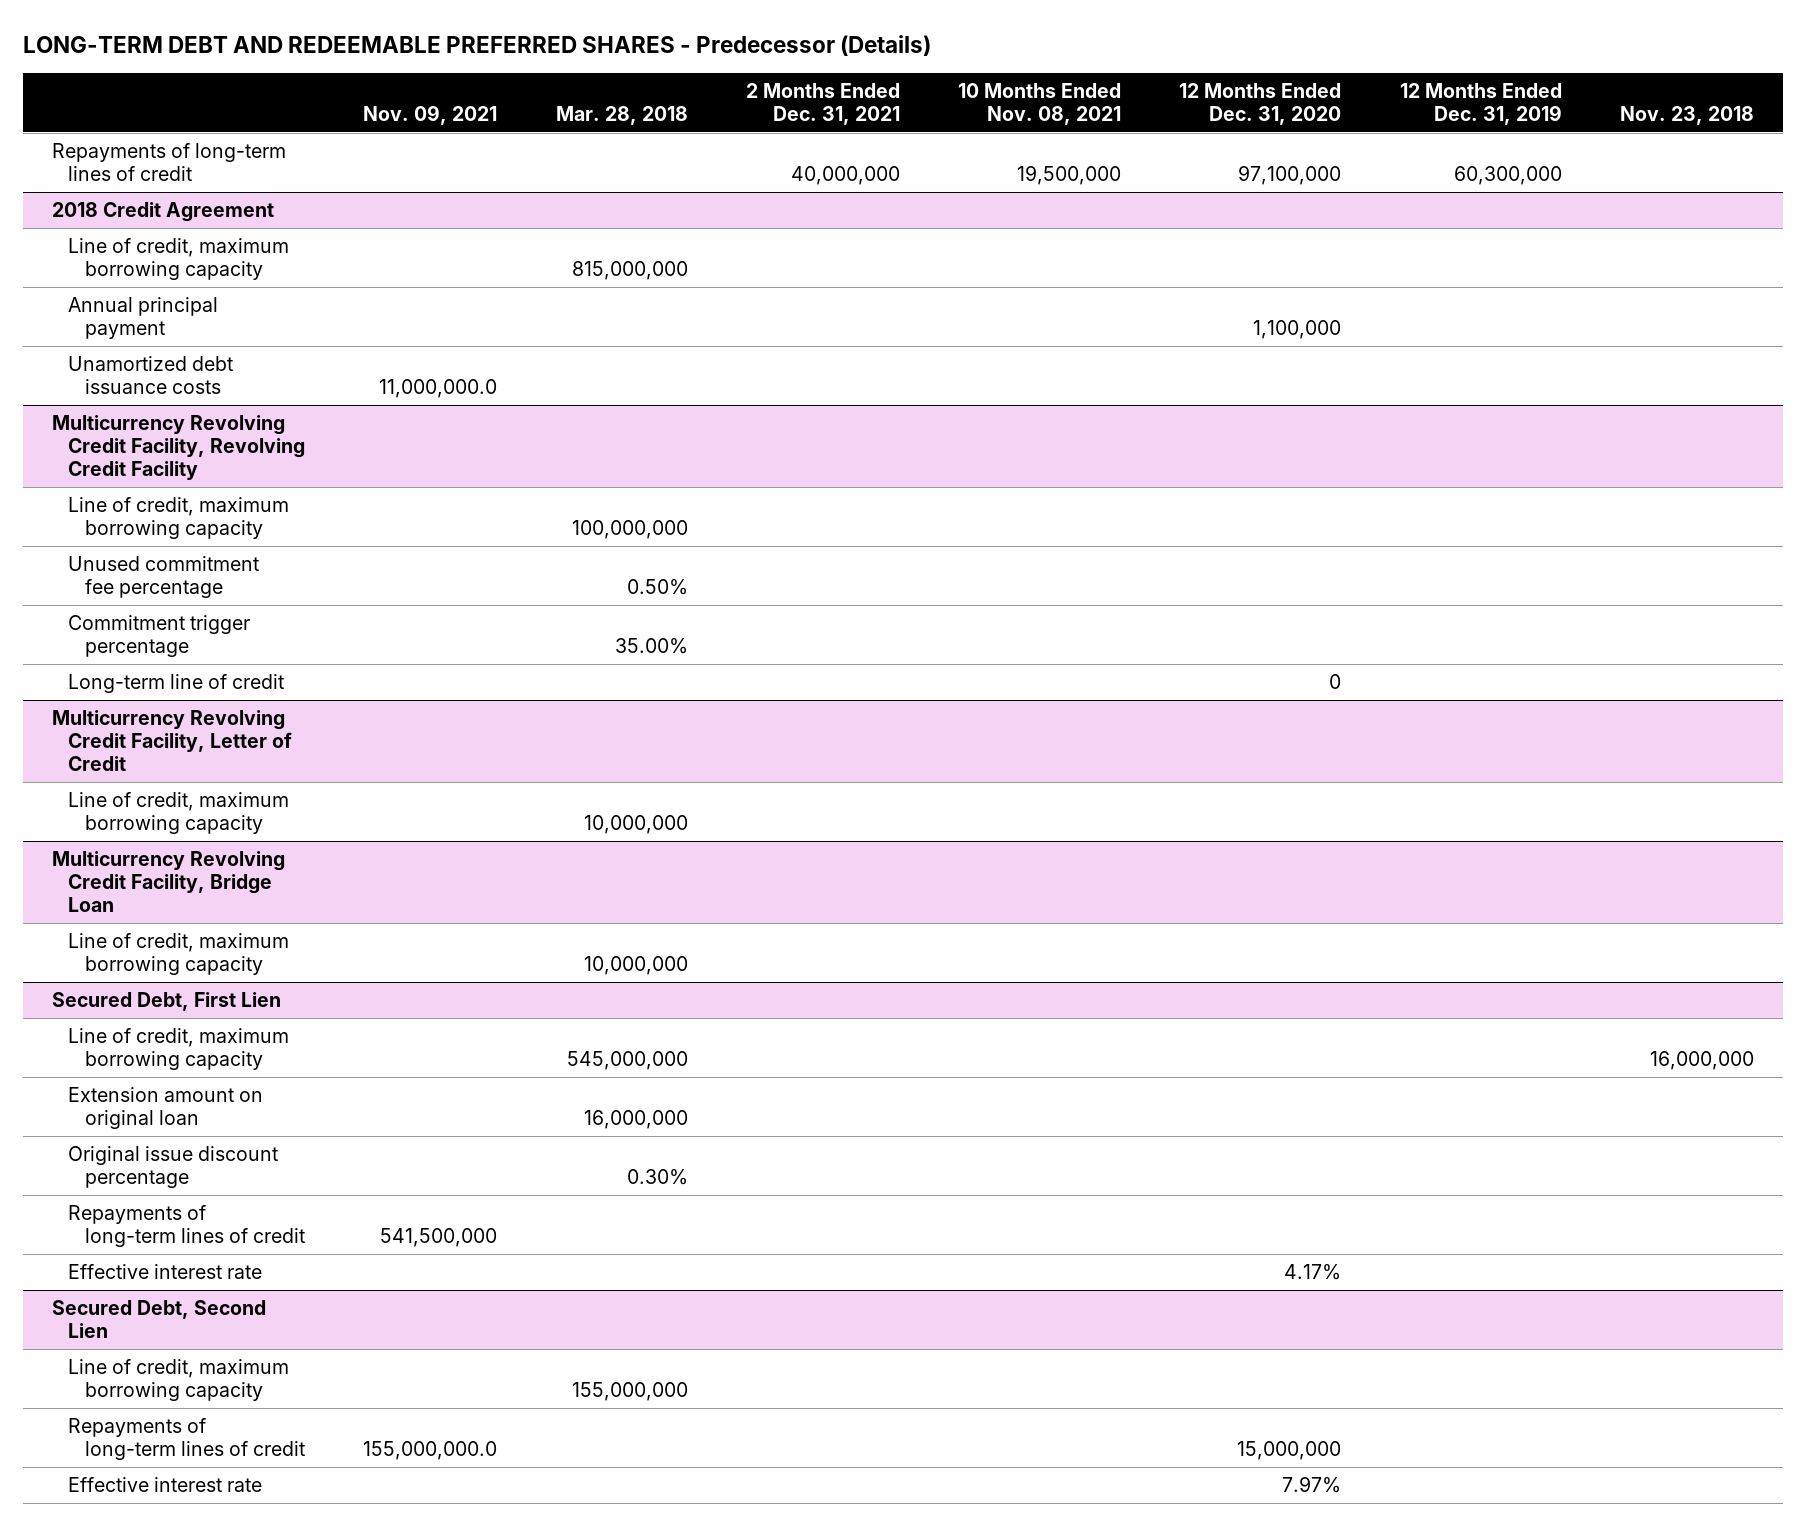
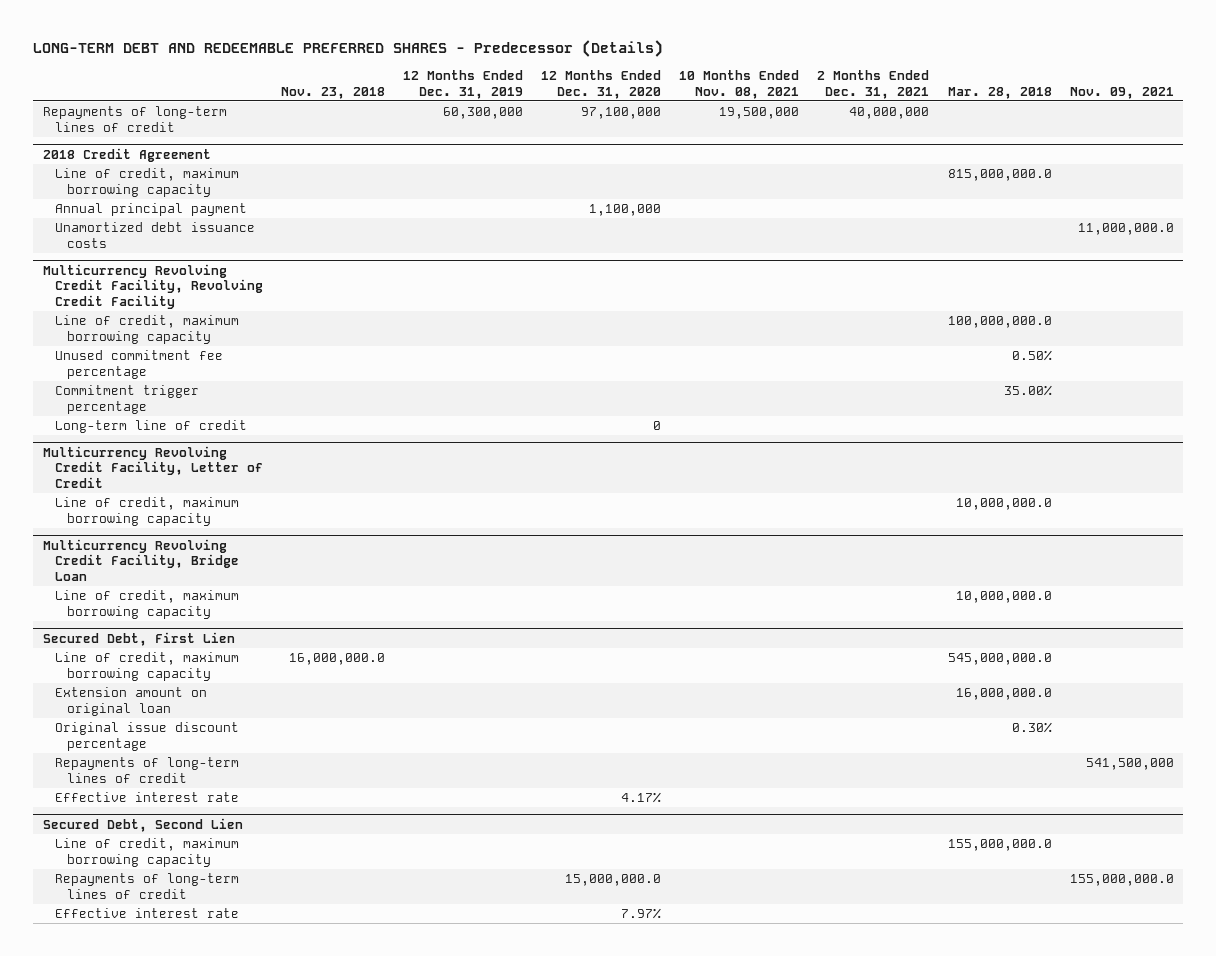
[571,260,688,280] 815,000,000 -> [947,169,1052,182] 815,000,000.0
[571,519,688,539] 100,000,000 -> [947,316,1052,329] 100,000,000.0
[583,814,688,834] 10,000,000 -> [955,498,1052,511] 10,000,000.0
[583,955,688,975] 10,000,000 -> [955,591,1052,604] 10,000,000.0
[566,1050,688,1070] 545,000,000 -> [947,653,1052,666] 545,000,000.0
[1649,1050,1754,1070] 16,000,000 -> [288,653,385,666] 16,000,000.0
[583,1109,688,1129] 16,000,000 -> [955,688,1052,701] 16,000,000.0
[571,1381,688,1401] 155,000,000 -> [947,839,1052,852] 155,000,000.0
[1237,1440,1342,1460] 15,000,000 -> [565,874,662,887] 15,000,000.0

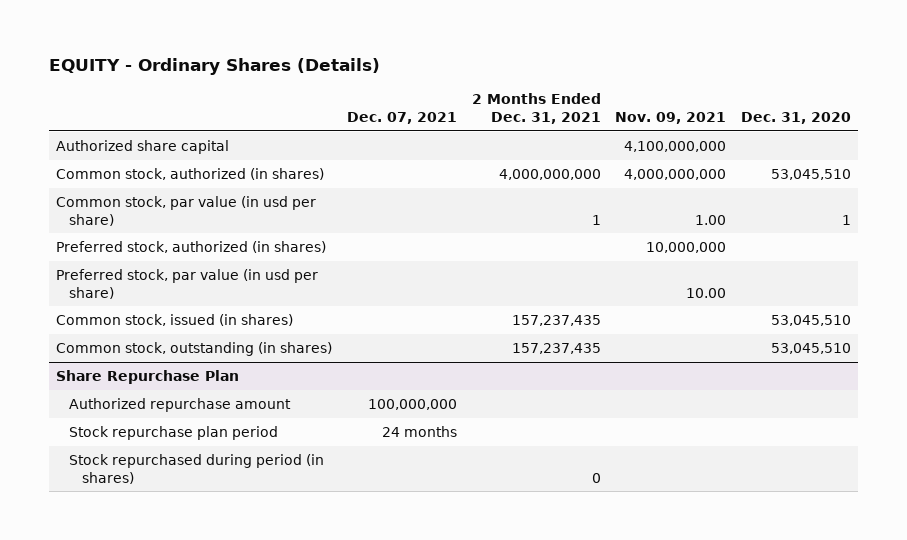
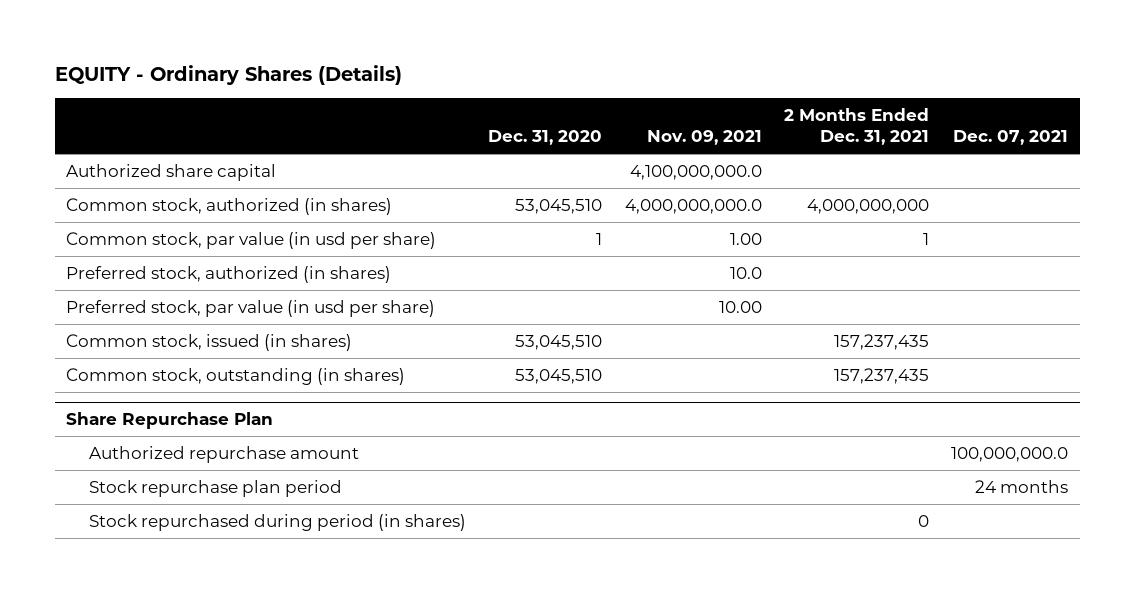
[624,140,727,152] 4,100,000,000 -> [629,164,762,180] 4,100,000,000.0
[624,168,727,180] 4,000,000,000 -> [624,198,762,214] 4,000,000,000.0
[646,241,727,253] 10,000,000 -> [729,266,762,279] 10.0
[367,398,457,410] 100,000,000 -> [951,446,1069,462] 100,000,000.0

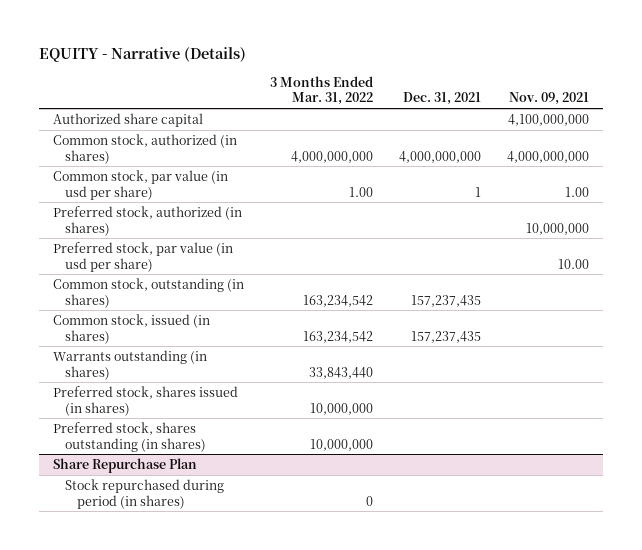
[54,65,402,86] EQUITY - Ordinary Shares (Details) -> [39,47,247,63] EQUITY - Narrative (Details)
[488,130,603,146] Dec. 31, 2020 -> none
[784,108,930,146] 2 Months Ended Dec. 31, 2021 -> none
[953,130,1069,146] Dec. 07, 2021 -> none
none -> [269,75,373,106] 3 Months Ended Mar. 31, 2022
none -> [403,92,482,106] Dec. 31, 2021
[629,164,762,180] 4,100,000,000.0 -> [508,113,590,126] 4,100,000,000
[624,198,762,214] 4,000,000,000.0 -> [507,150,590,163] 4,000,000,000
[729,266,762,279] 10.0 -> [526,222,590,235] 10,000,000
[66,333,353,351] Common stock, issued (in shares) -> [52,313,210,344] Common stock, issued (in shares)
none -> [52,349,207,380] Warrants outstanding (in shares)
none -> [52,385,238,416] Preferred stock, shares issued (in shares)
none -> [52,421,206,452] Preferred stock, shares outstanding (in shares)
[88,445,359,463] Authorized repurchase amount -> none
[88,479,342,497] Stock repurchase plan period -> none

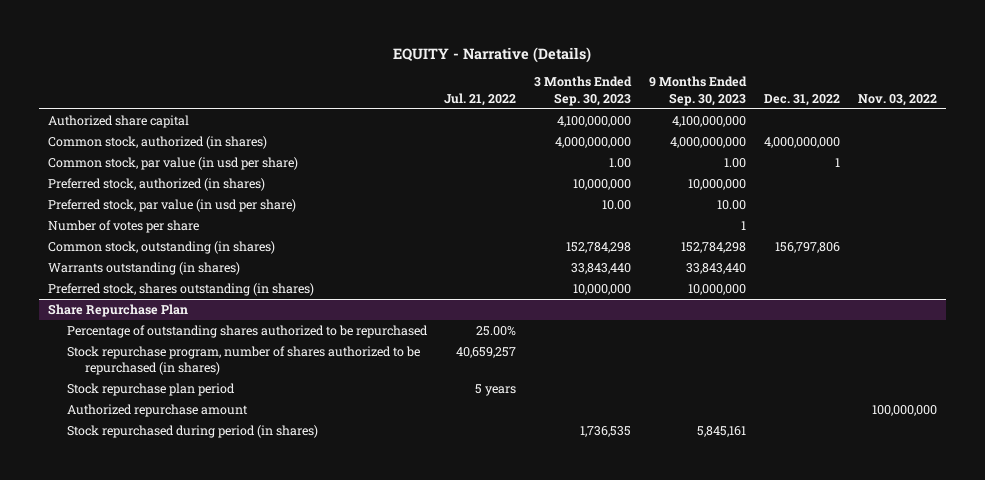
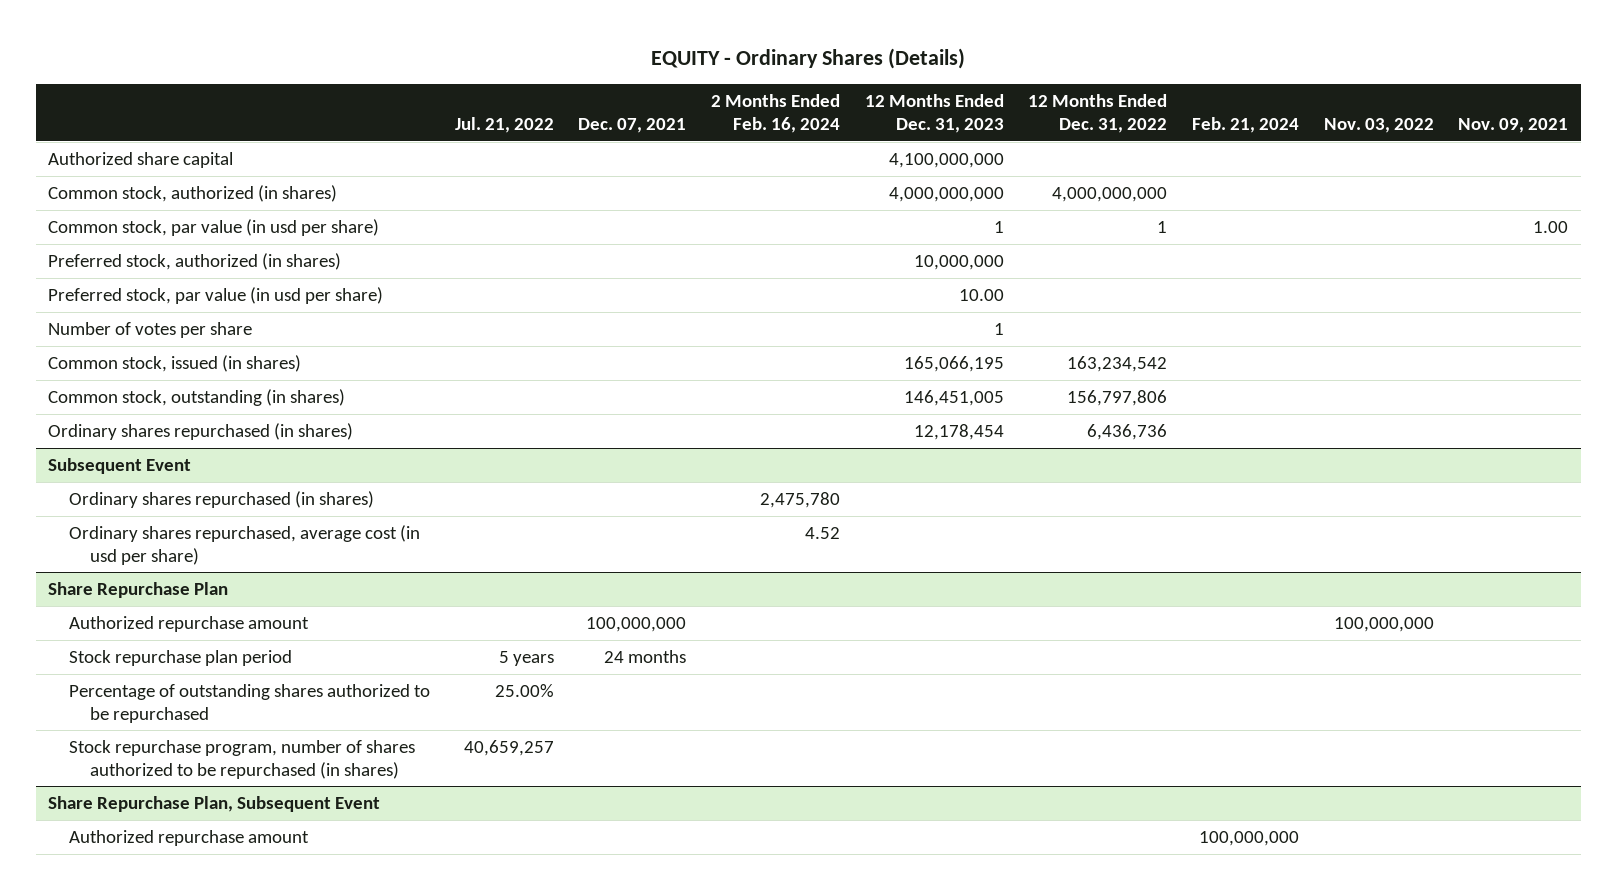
[393,46,592,63] EQUITY - Narrative (Details) -> [651,48,966,70] EQUITY - Ordinary Shares (Details)
[534,76,633,106] 3 Months Ended Sep. 30, 2023 -> none
[649,76,748,106] 9 Months Ended Sep. 30, 2023 -> none
[763,93,840,106] Dec. 31, 2022 -> none
none -> [578,117,687,133] Dec. 07, 2021
none -> [710,94,840,133] 2 Months Ended Feb. 16, 2024
none -> [864,94,1004,133] 12 Months Ended Dec. 31, 2023
none -> [1028,94,1168,133] 12 Months Ended Dec. 31, 2022
none -> [1192,116,1300,133] Feb. 21, 2024
none -> [1458,117,1569,133] Nov. 09, 2021
none -> [47,355,301,373] Common stock, issued (in shares)
[48,261,241,275] Warrants outstanding (in shares) -> none
[48,282,315,296] Preferred stock, shares outstanding (in shares) -> none
none -> [47,423,353,441] Ordinary shares repurchased (in shares)
none -> [47,458,191,475] Subsequent Event
none -> [68,491,374,509] Ordinary shares repurchased (in shares)
none -> [68,525,420,565] Ordinary shares repurchased, average cost (in usd per share)
[66,403,248,417] Authorized repurchase amount -> [68,616,309,633] Authorized repurchase amount
[66,382,235,396] Stock repurchase plan period -> [68,650,292,667] Stock repurchase plan period
[66,424,318,438] Stock repurchased during period (in shares) -> none
none -> [47,796,380,813] Share Repurchase Plan, Subsequent Event
none -> [68,830,309,847] Authorized repurchase amount

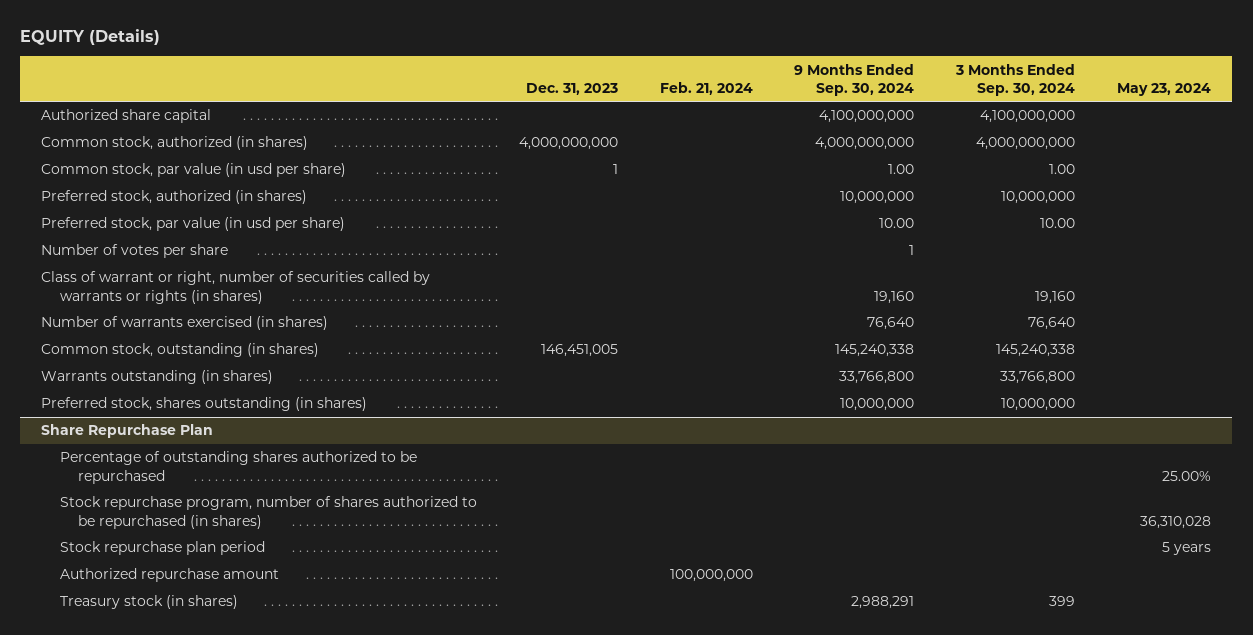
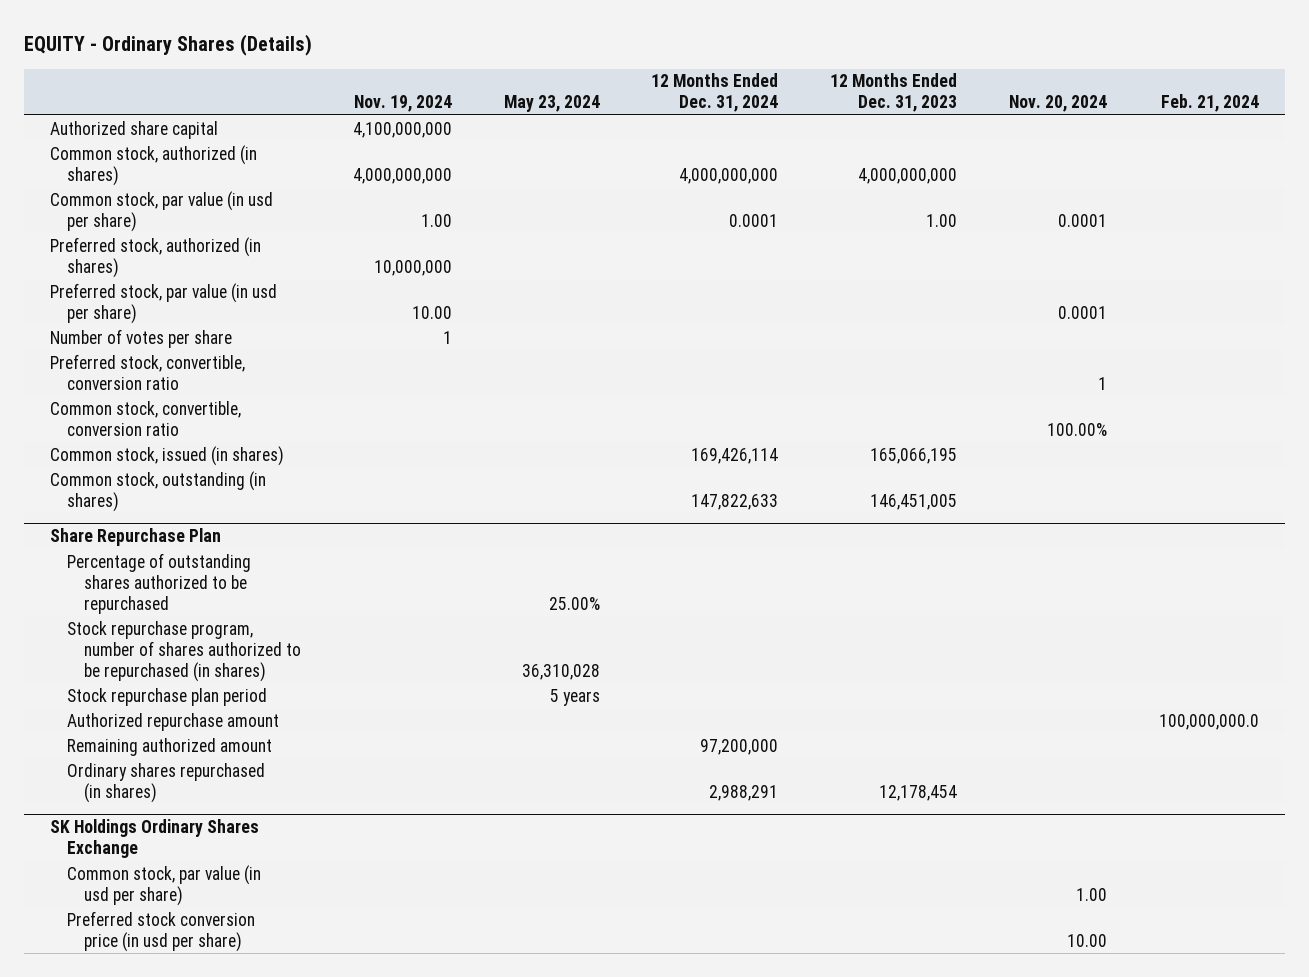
[20,29,161,46] EQUITY (Details) -> [24,34,313,57] EQUITY - Ordinary Shares (Details)
[525,82,618,95] Dec. 31, 2023 -> none
[794,63,915,96] 9 Months Ended Sep. 30, 2024 -> none
[955,63,1076,96] 3 Months Ended Sep. 30, 2024 -> none
none -> [353,95,452,113] Nov. 19, 2024
none -> [651,73,779,113] 12 Months Ended Dec. 31, 2024
none -> [830,73,958,113] 12 Months Ended Dec. 31, 2023
none -> [1009,95,1108,113] Nov. 20, 2024
[41,271,431,304] Class of warrant or right, number of securities called by warrants or rights (in shares) -> none
[41,316,329,331] Number of warrants exercised (in shares) -> none
none -> [50,353,246,390] Preferred stock, convertible, conversion ratio
none -> [50,400,242,436] Common stock, convertible, conversion ratio
none -> [50,445,285,466] Common stock, issued (in shares)
[41,370,274,385] Warrants outstanding (in shares) -> none
[41,397,368,412] Preferred stock, shares outstanding (in shares) -> none
[669,569,753,583] 100,000,000 -> [1158,713,1259,730] 100,000,000.0
none -> [67,737,273,756] Remaining authorized amount
[59,595,238,610] Treasury stock (in shares) -> [67,762,266,803] Ordinary shares repurchased (in shares)
none -> [50,819,260,859] SK Holdings Ordinary Shares Exchange
none -> [67,864,262,906] Common stock, par value (in usd per share)
none -> [67,910,256,952] Preferred stock conversion price (in usd per share)

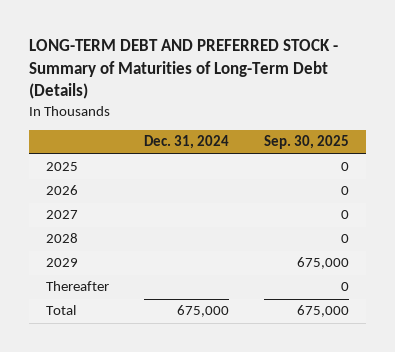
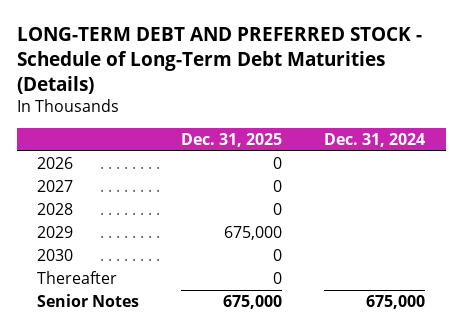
[29,39,339,100] LONG-TERM DEBT AND PREFERRED STOCK - Summary of Maturities of Long-Term Debt (Details) -> [16,27,422,94] LONG-TERM DEBT AND PREFERRED STOCK - Schedule of Long-Term Debt Maturities (Details)
[263,135,349,150] Sep. 30, 2025 -> none
none -> [181,133,283,148] Dec. 31, 2025
[46,162,79,172] 2025 -> none
none -> [37,248,74,261] 2030
[46,305,77,316] Total -> [37,293,140,307] Senior Notes

